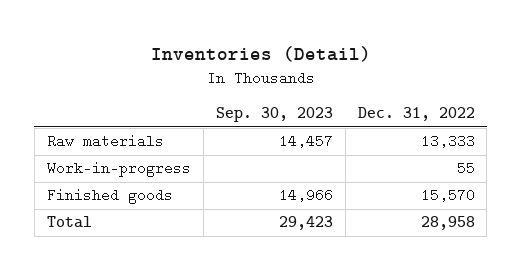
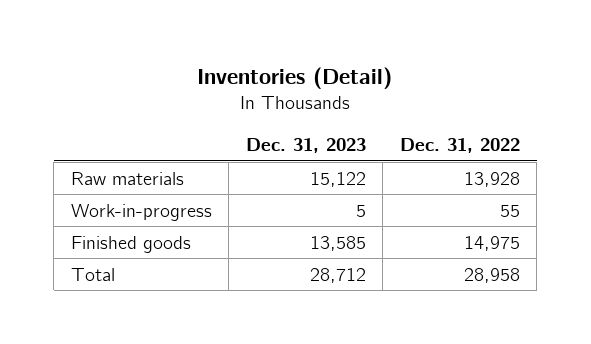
[215,107,333,123] Sep. 30, 2023 -> none
none -> [245,138,366,154] Dec. 31, 2023
[420,134,475,149] 13,333 -> [463,171,520,187] 13,928
[420,188,475,203] 15,570 -> [463,235,520,251] 14,975

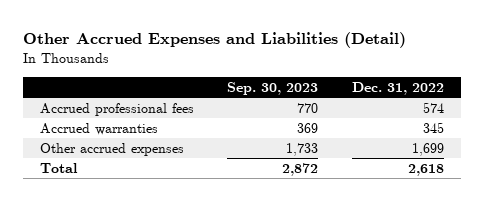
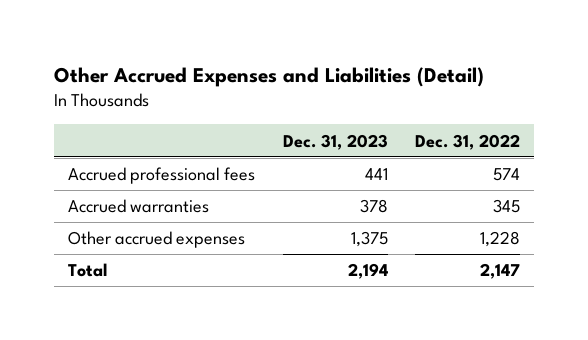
[227,81,319,95] Sep. 30, 2023 -> none
none -> [282,133,388,150] Dec. 31, 2023
[412,142,445,156] 1,699 -> [480,231,521,248] 1,228
[408,163,445,176] 2,618 -> [480,263,521,280] 2,147

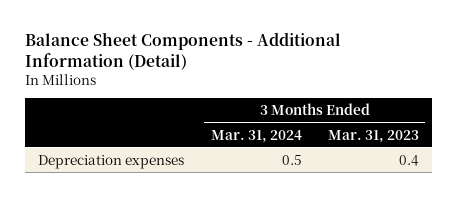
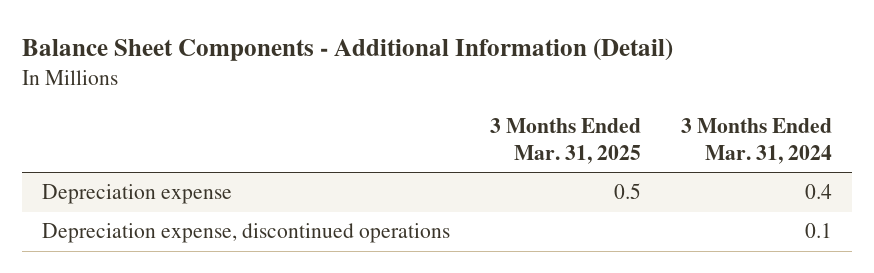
[327,129,419,143] Mar. 31, 2023 -> none
none -> [490,118,642,164] 3 Months Ended Mar. 31, 2025
[38,155,185,170] Depreciation expenses -> [42,184,233,205] Depreciation expense
[281,155,302,166] 0.5 -> [805,184,833,200] 0.4
none -> [42,223,451,244] Depreciation expense, discontinued operations

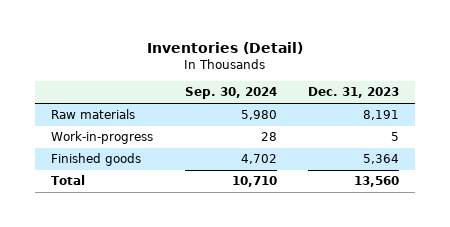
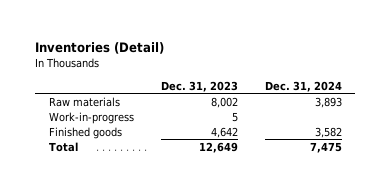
[184,87,277,100] Sep. 30, 2024 -> none
none -> [264,80,342,92] Dec. 31, 2024
[363,110,400,121] 8,191 -> [210,96,238,108] 8,002
[363,154,400,165] 5,364 -> [210,126,238,138] 4,642
[354,176,400,188] 13,560 -> [198,141,238,153] 12,649

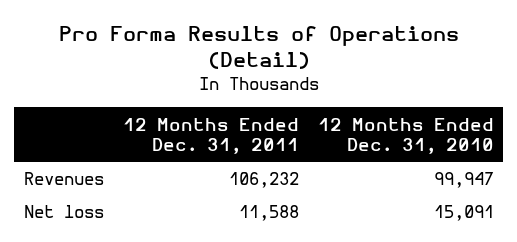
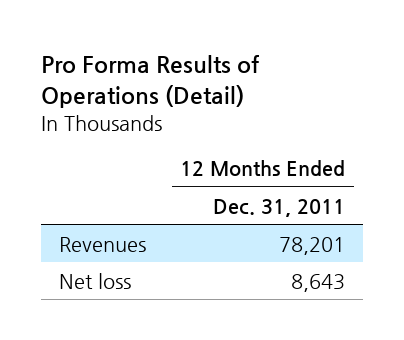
[317,117,494,154] 12 Months Ended Dec. 31, 2010 -> none
[228,172,299,189] 106,232 -> [279,236,346,255] 78,201
[238,205,299,222] 11,588 -> [291,273,346,292] 8,643

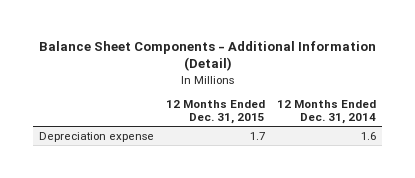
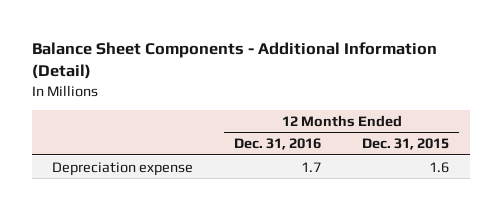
[277,99,377,125] 12 Months Ended Dec. 31, 2014 -> none
none -> [234,138,322,151] Dec. 31, 2016
[250,131,266,140] 1.7 -> [429,161,450,173] 1.6

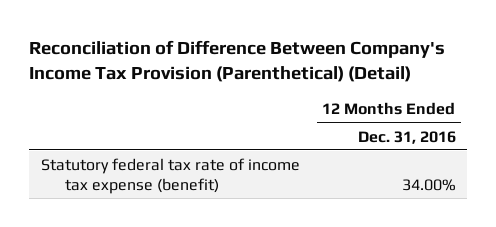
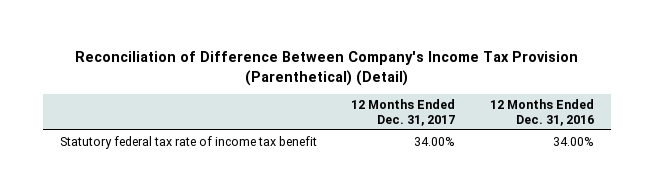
none -> [351,98,456,126] 12 Months Ended Dec. 31, 2017
[40,157,300,194] Statutory federal tax rate of income tax expense (benefit) -> [59,135,317,149] Statutory federal tax rate of income tax benefit

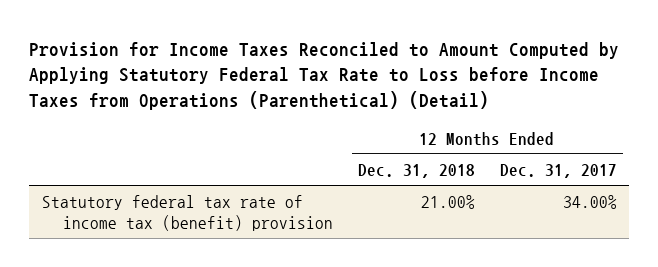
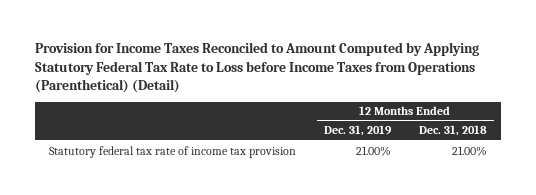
[499,163,617,178] Dec. 31, 2017 -> none
none -> [324,125,393,137] Dec. 31, 2019
[41,194,333,231] Statutory federal tax rate of income tax (benefit) provision -> [49,145,297,158] Statutory federal tax rate of income tax provision

